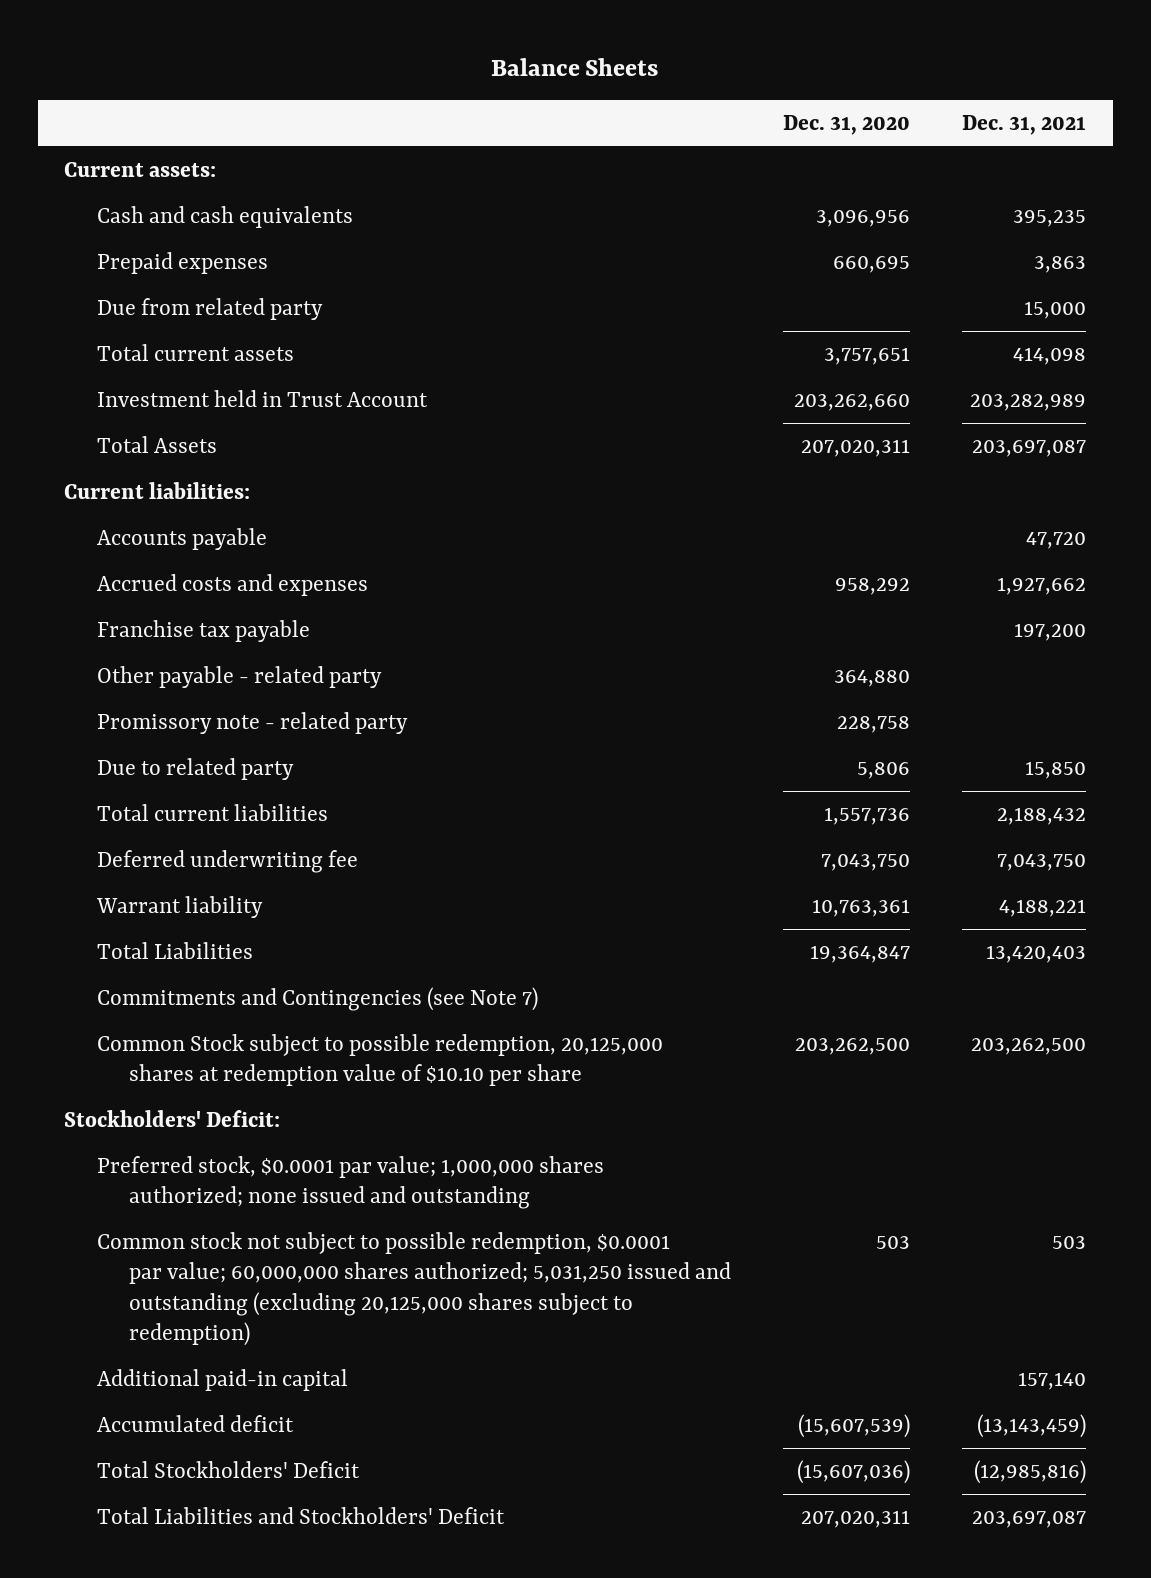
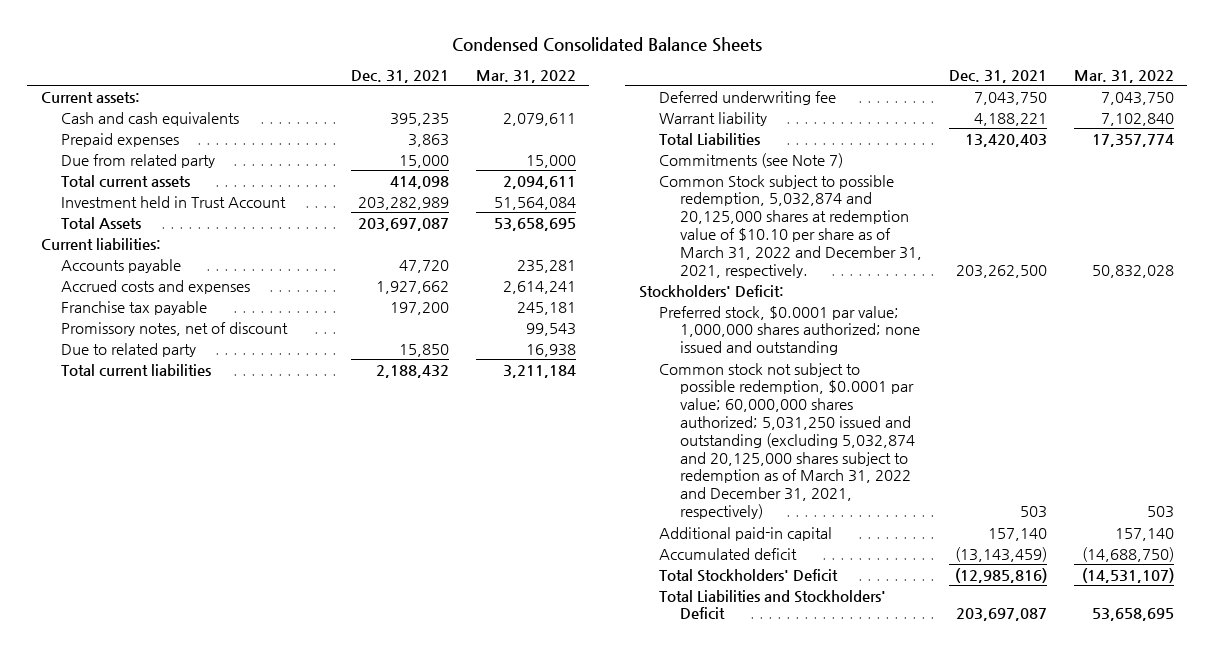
[491,57,659,76] Balance Sheets -> [452,36,763,52] Condensed Consolidated Balance Sheets
[783,114,911,135] Dec. 31, 2020 -> none
none -> [475,69,576,83] Mar. 31, 2022
[96,665,382,688] Other payable - related party -> none
[96,711,408,734] Promissory note - related party -> [61,321,289,336] Promissory notes, net of discount
[96,986,538,1011] Commitments and Contingencies (see Note 7) -> [659,152,844,168] Commitments (see Note 7)
[96,1033,663,1087] Common Stock subject to possible redemption, 20,125,000 shares at redemption value of $10.10 per share -> [659,174,922,278] Common Stock subject to possible redemption, 5,032,874 and 20,125,000 shares at redemption value of $10.10 per share as of March 31, 2022 and December 31, 2021, respectively.
[96,1231,732,1347] Common stock not subject to possible redemption, $0.0001 par value; 60,000,000 shares authorized; 5,031,250 issued and outstanding (excluding 20,125,000 shares subject to redemption) -> [659,362,915,519] Common stock not subject to possible redemption, $0.0001 par value; 60,000,000 shares authorized; 5,031,250 issued and outstanding (excluding 5,032,874 and 20,125,000 shares subject to redemption as of March 31, 2022 and December 31, 2021, respectively)

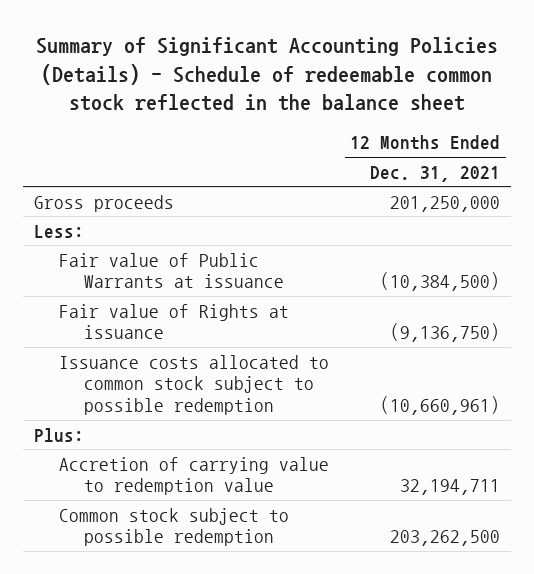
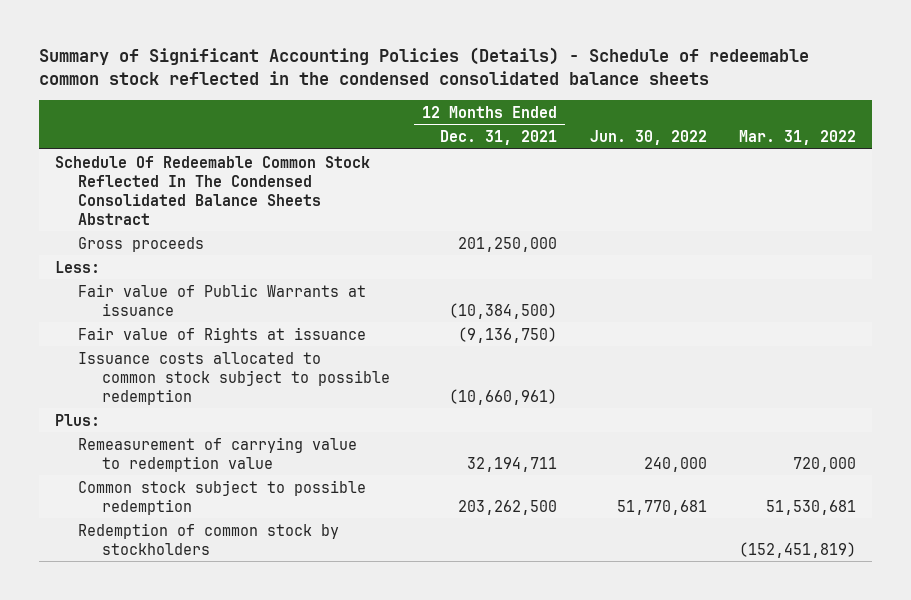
[36,36,499,112] Summary of Significant Accounting Policies (Details) - Schedule of redeemable common stock reflected in the balance sheet -> [38,46,809,86] Summary of Significant Accounting Policies (Details) - Schedule of redeemable common stock reflected in the condensed consolidated balance sheets
none -> [589,130,707,146] Jun. 30, 2022
none -> [738,130,856,146] Mar. 31, 2022
none -> [54,155,370,225] Schedule Of Redeemable Common Stock Reflected In The Condensed Consolidated Balance Sheets Abstract
[58,456,329,496] Accretion of carrying value to redemption value -> [78,436,358,472] Remeasurement of carrying value to redemption value
none -> [78,522,340,555] Redemption of common stock by stockholders

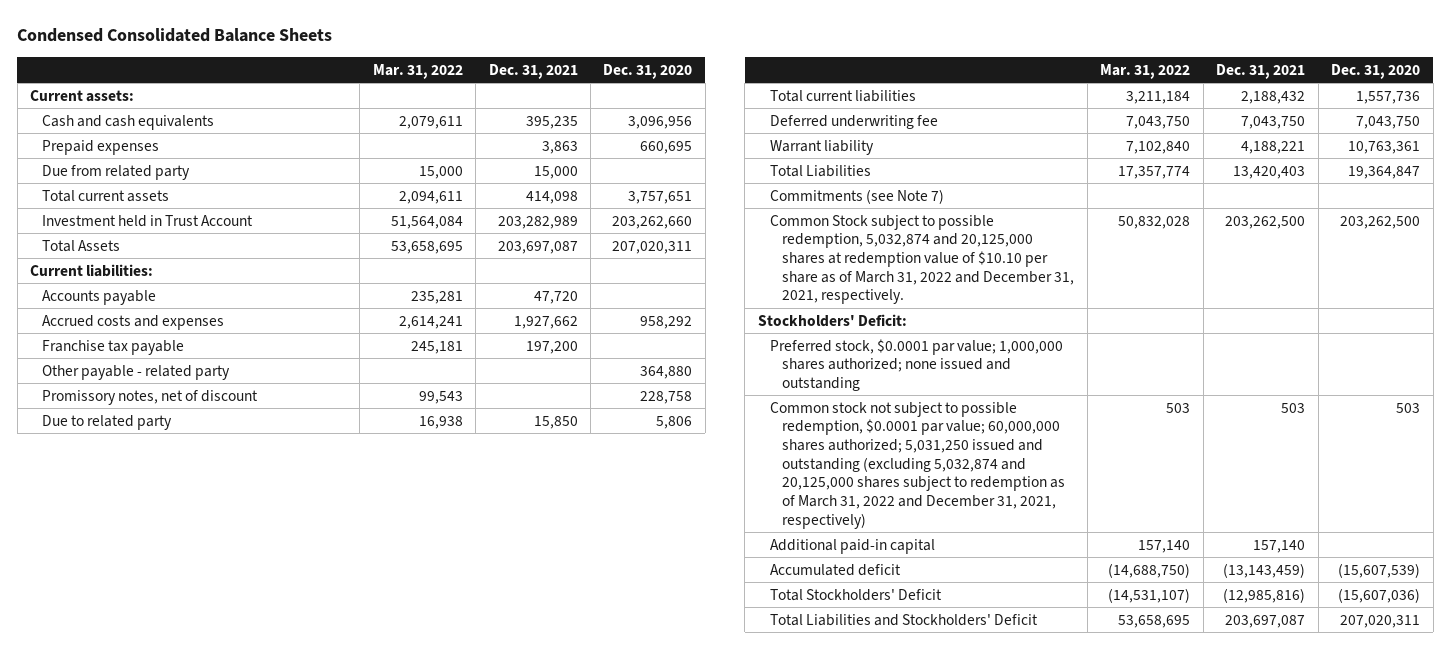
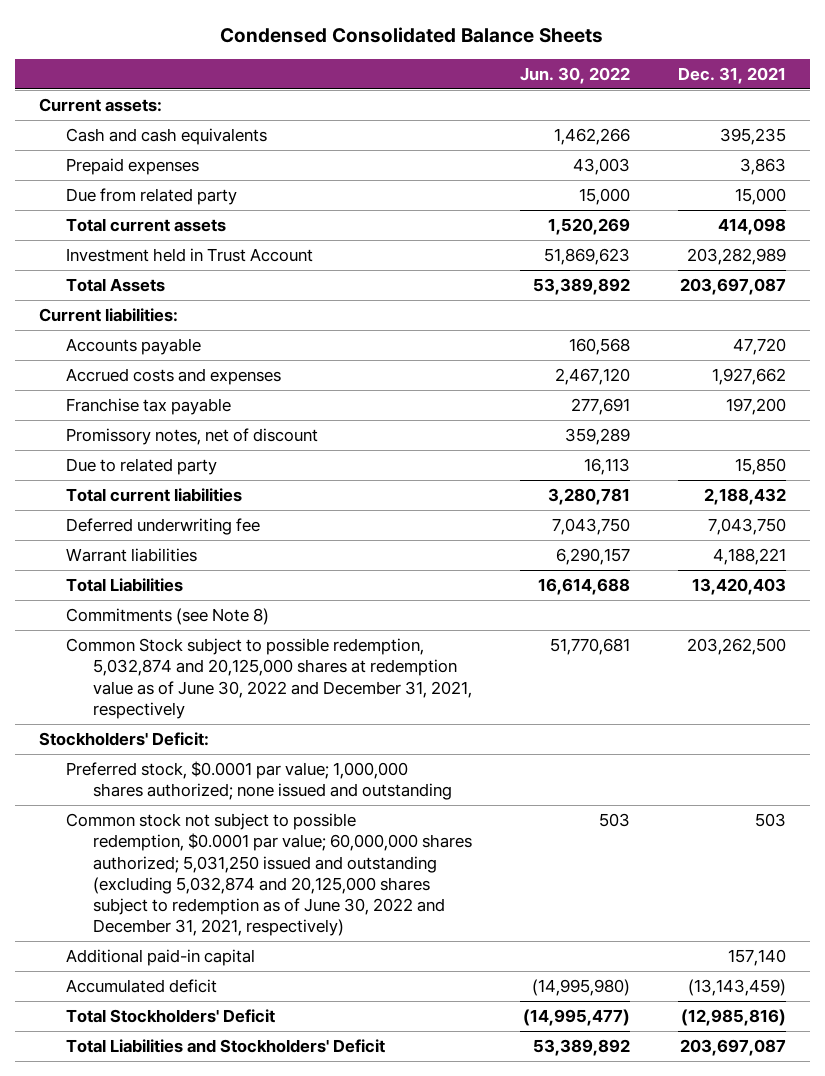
[372,63,463,79] Mar. 31, 2022 -> none
[603,63,693,79] Dec. 31, 2020 -> none
none -> [519,66,630,84] Jun. 30, 2022
[42,364,231,380] Other payable - related party -> none
[769,139,874,155] Warrant liability -> [65,548,197,563] Warrant liabilities
[769,188,944,204] Commitments (see Note 7) -> [65,608,269,626] Commitments (see Note 8)
[769,214,1075,305] Common Stock subject to possible redemption, 5,032,874 and 20,125,000 shares at redemption value of $10.10 per share as of March 31, 2022 and December 31, 2021, respectively. -> [65,638,472,719] Common Stock subject to possible redemption, 5,032,874 and 20,125,000 shares at redemption value as of June 30, 2022 and December 31, 2021, respectively
[769,401,1066,529] Common stock not subject to possible redemption, $0.0001 par value; 60,000,000 shares authorized; 5,031,250 issued and outstanding (excluding 5,032,874 and 20,125,000 shares subject to redemption as of March 31, 2022 and December 31, 2021, respectively) -> [65,813,472,937] Common stock not subject to possible redemption, $0.0001 par value; 60,000,000 shares authorized; 5,031,250 issued and outstanding (excluding 5,032,874 and 20,125,000 shares subject to redemption as of June 30, 2022 and December 31, 2021, respectively)

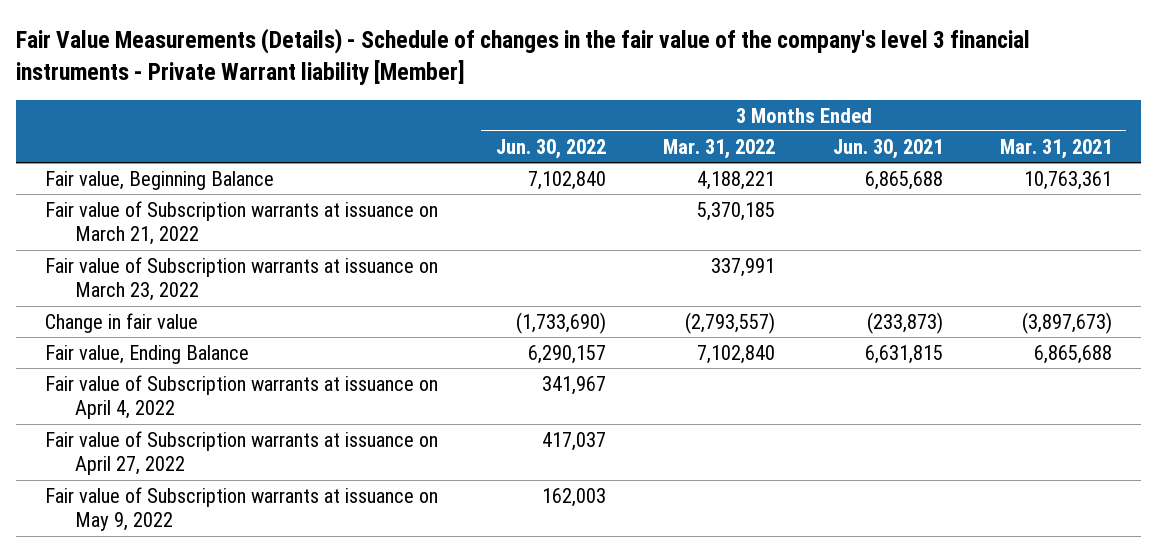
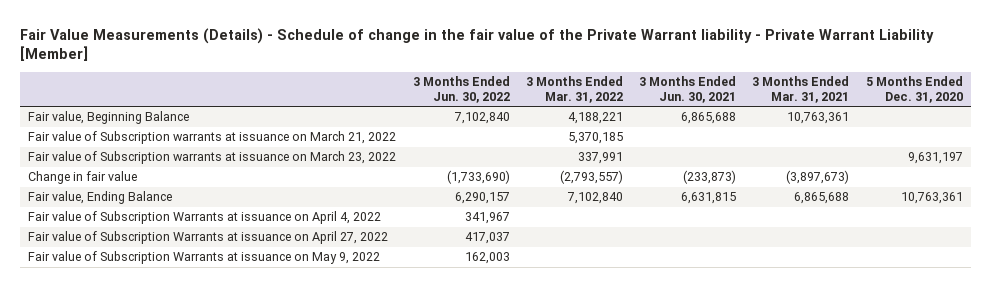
[16,28,1031,85] Fair Value Measurements (Details) - Schedule of changes in the fair value of the company's level 3 financial instruments - Private Warrant liability [Member] -> [20,27,935,62] Fair Value Measurements (Details) - Schedule of change in the fair value of the Private Warrant liability - Private Warrant Liability [Member]
none -> [865,76,963,104] 5 Months Ended Dec. 31, 2020
[45,374,439,420] Fair value of Subscription warrants at issuance on April 4, 2022 -> [28,211,382,225] Fair value of Subscription Warrants at issuance on April 4, 2022
[45,430,439,476] Fair value of Subscription warrants at issuance on April 27, 2022 -> [28,231,389,245] Fair value of Subscription Warrants at issuance on April 27, 2022
[45,486,439,532] Fair value of Subscription warrants at issuance on May 9, 2022 -> [28,251,381,265] Fair value of Subscription Warrants at issuance on May 9, 2022

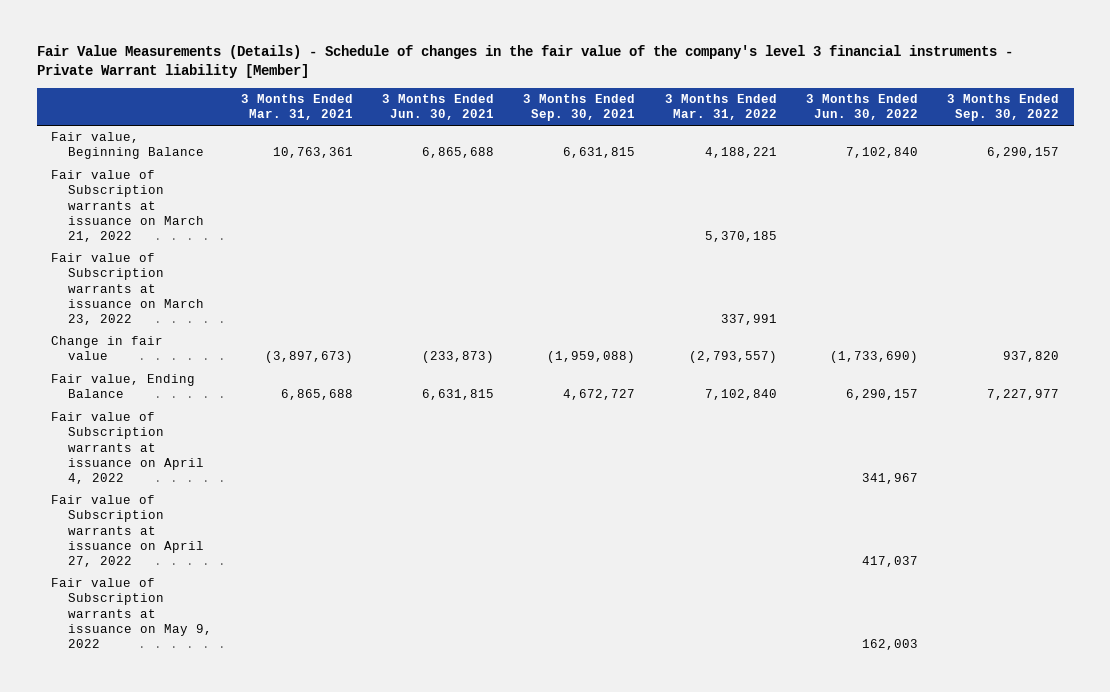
[20,27,935,62] Fair Value Measurements (Details) - Schedule of change in the fair value of the Private Warrant liability - Private Warrant Liability [Member] -> [36,45,1013,79] Fair Value Measurements (Details) - Schedule of changes in the fair value of the company's level 3 financial instruments - Private Warrant liability [Member]
[865,76,963,104] 5 Months Ended Dec. 31, 2020 -> none
none -> [523,93,636,122] 3 Months Ended Sep. 30, 2021
none -> [946,93,1059,122] 3 Months Ended Sep. 30, 2022
[28,211,382,225] Fair value of Subscription Warrants at issuance on April 4, 2022 -> [51,412,204,484] Fair value of Subscription warrants at issuance on April 4, 2022
[28,231,389,245] Fair value of Subscription Warrants at issuance on April 27, 2022 -> [51,495,204,567] Fair value of Subscription warrants at issuance on April 27, 2022
[28,251,381,265] Fair value of Subscription Warrants at issuance on May 9, 2022 -> [51,578,212,648] Fair value of Subscription warrants at issuance on May 9, 2022

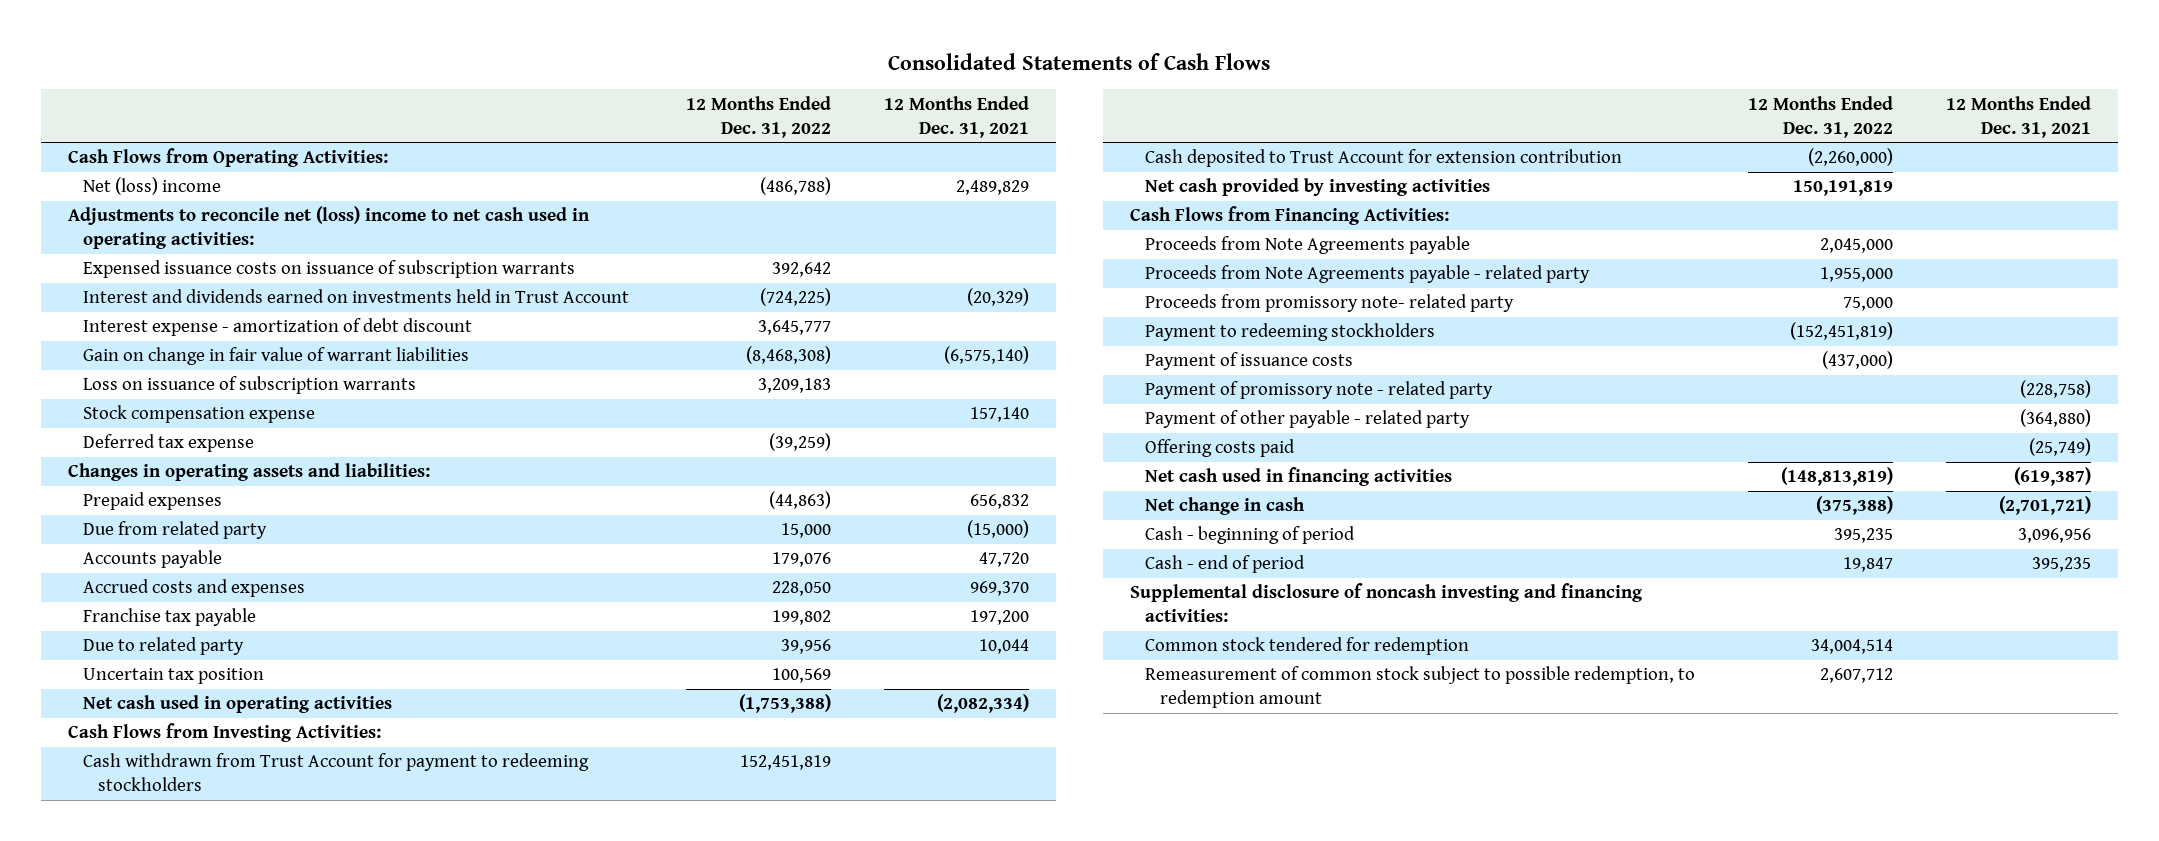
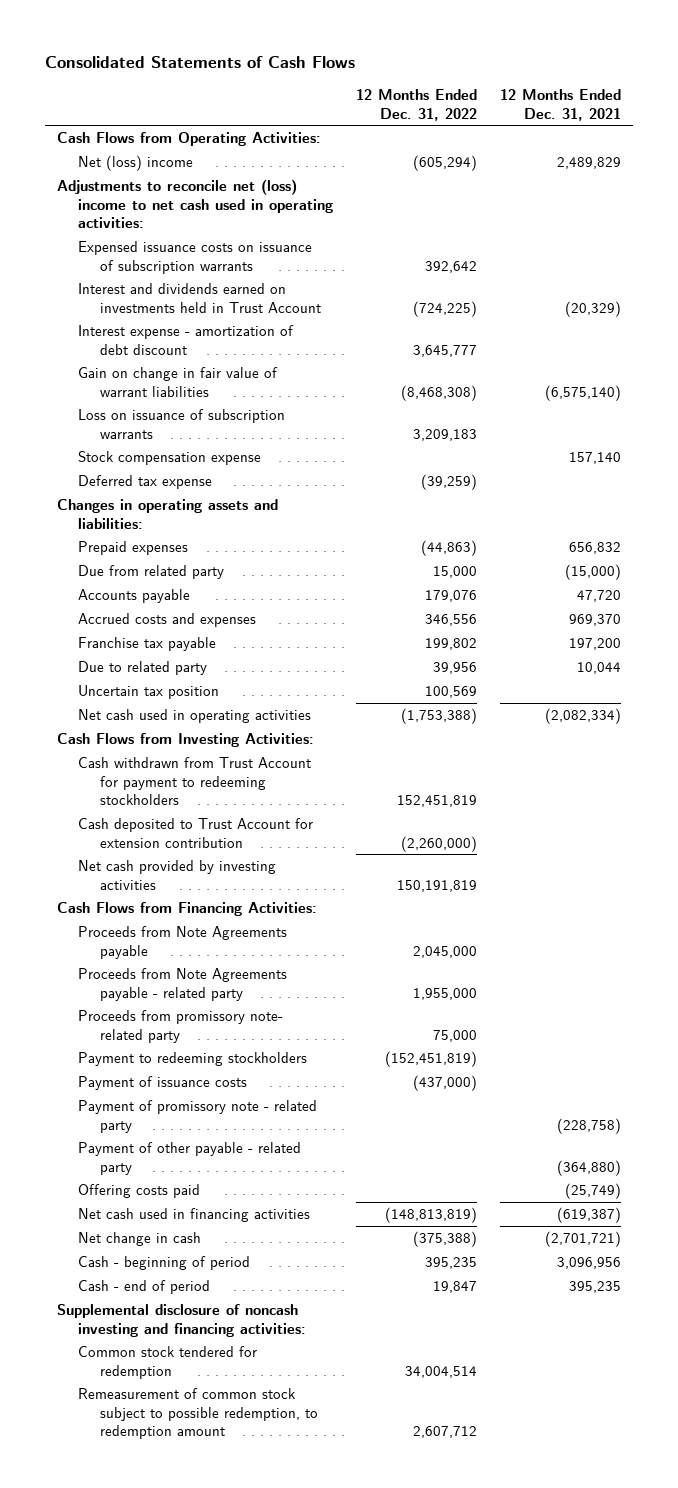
[759,177,831,196] (486,788) -> [413,155,478,172] (605,294)
[771,581,831,597] 228,050 -> [425,614,478,627] 346,556

